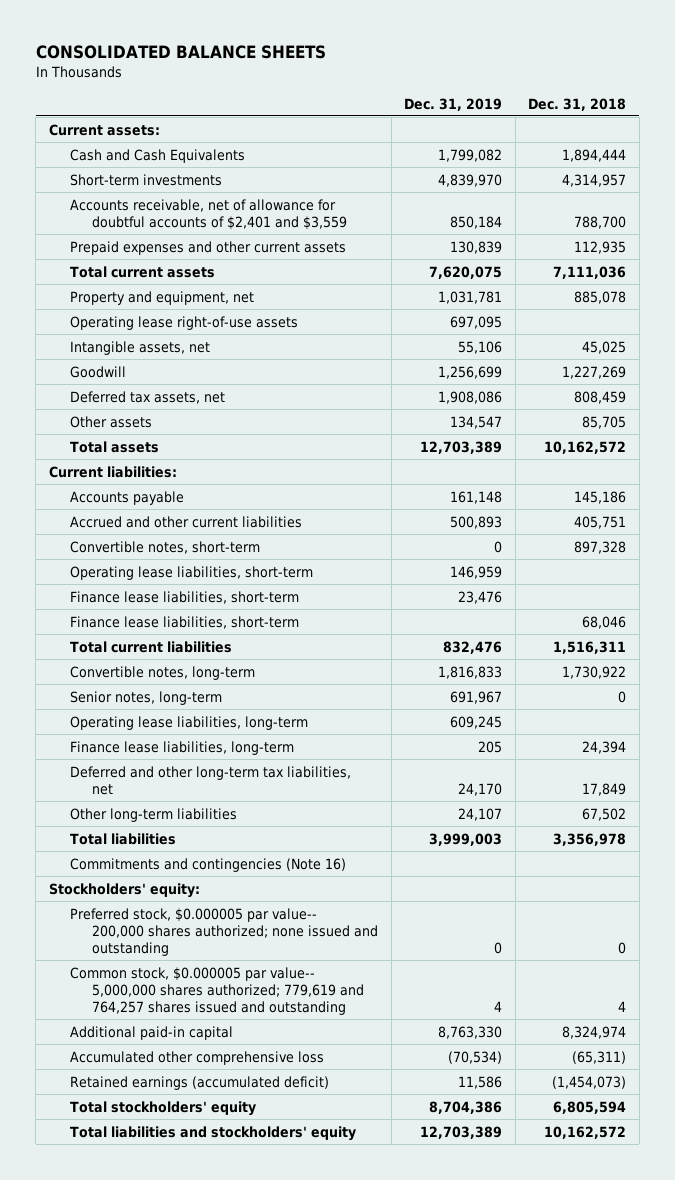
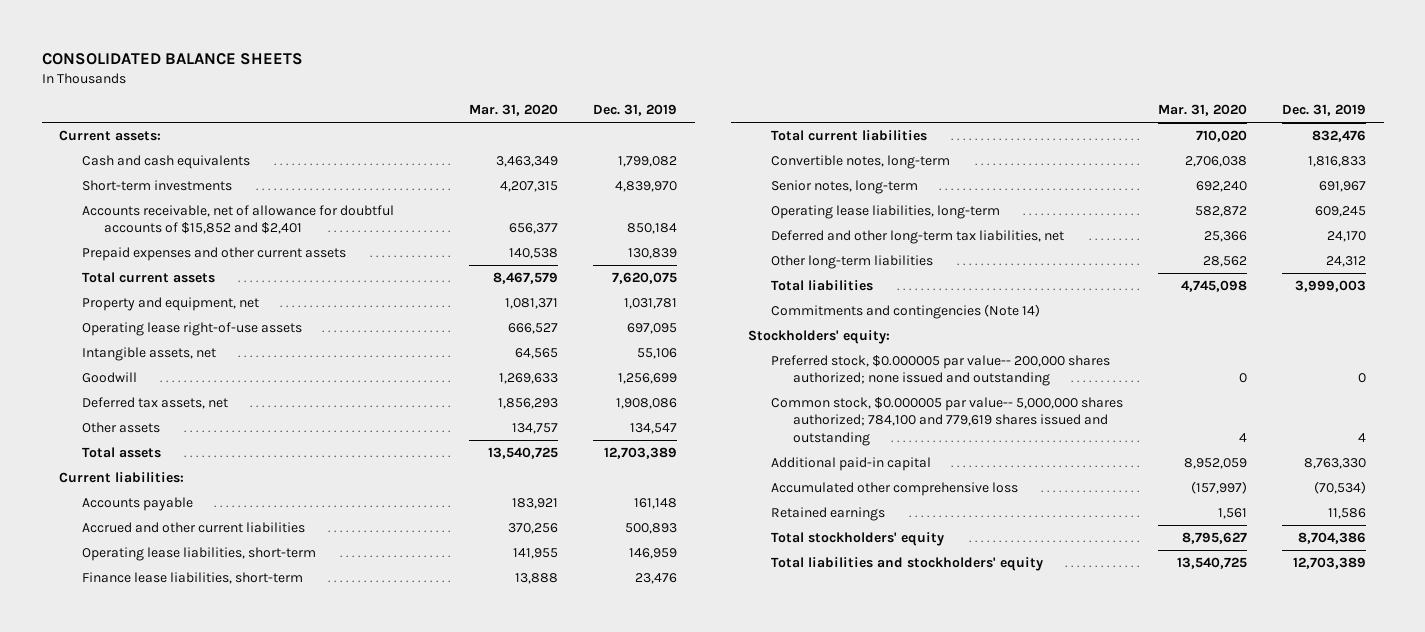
[528,97,627,111] Dec. 31, 2018 -> none
none -> [469,104,559,117] Mar. 31, 2020
[70,148,246,163] Cash and Cash Equivalents -> [81,155,250,170] Cash and cash equivalents
[70,198,348,230] Accounts receivable, net of allowance for doubtful accounts of $2,401 and $3,559 -> [81,205,394,235] Accounts receivable, net of allowance for doubtful accounts of $15,852 and $2,401
[70,540,261,554] Convertible notes, short-term -> none
[70,615,300,629] Finance lease liabilities, short-term -> none
[70,740,295,755] Finance lease liabilities, long-term -> none
[458,807,503,821] 24,107 -> [1326,256,1367,268] 24,312
[70,857,347,872] Commitments and contingencies (Note 16) -> [770,304,1040,320] Commitments and contingencies (Note 14)
[70,966,365,1016] Common stock, $0.000005 par value-- 5,000,000 shares authorized; 779,619 and 764,257 shares issued and outstanding -> [770,397,1123,446] Common stock, $0.000005 par value-- 5,000,000 shares authorized; 784,100 and 779,619 shares issued and outstanding
[70,1075,330,1090] Retained earnings (accumulated deficit) -> [770,507,885,522] Retained earnings

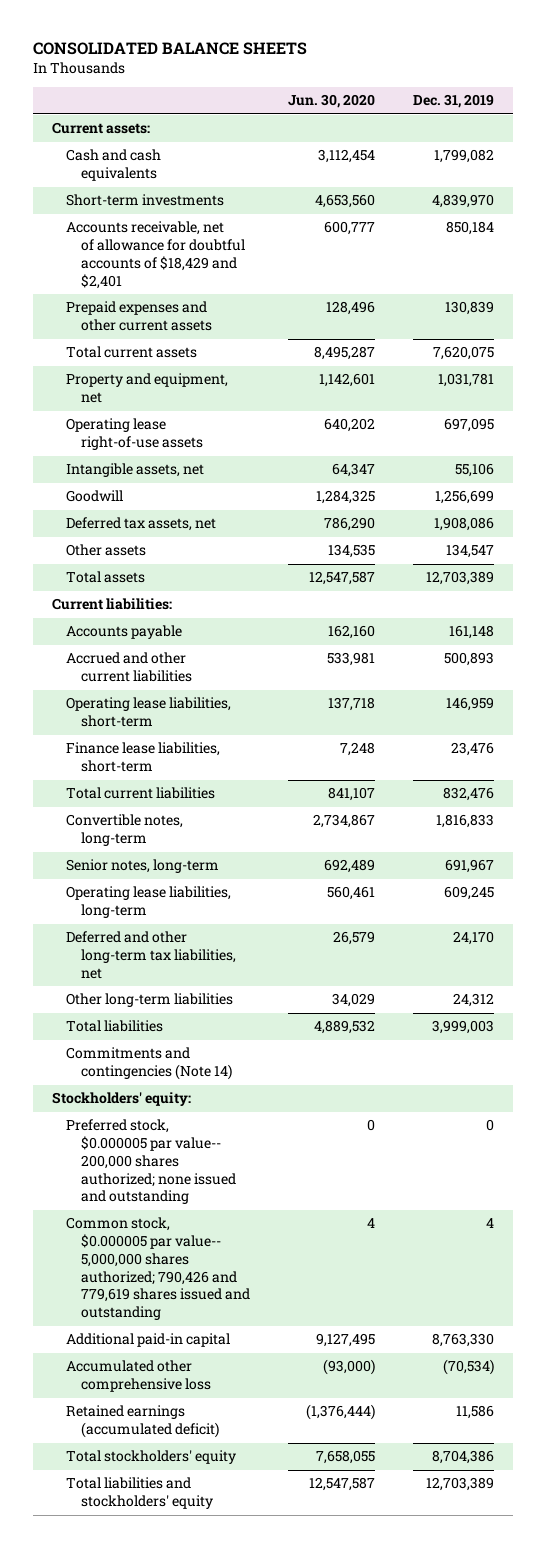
[469,104,559,117] Mar. 31, 2020 -> none
none -> [287,94,375,109] Jun. 30, 2020
[81,205,394,235] Accounts receivable, net of allowance for doubtful accounts of $15,852 and $2,401 -> [66,221,245,289] Accounts receivable, net of allowance for doubtful accounts of $18,429 and $2,401
[770,397,1123,446] Common stock, $0.000005 par value-- 5,000,000 shares authorized; 784,100 and 779,619 shares issued and outstanding -> [66,1217,250,1321] Common stock, $0.000005 par value-- 5,000,000 shares authorized; 790,426 and 779,619 shares issued and outstanding
[770,507,885,522] Retained earnings -> [66,1405,219,1439] Retained earnings (accumulated deficit)

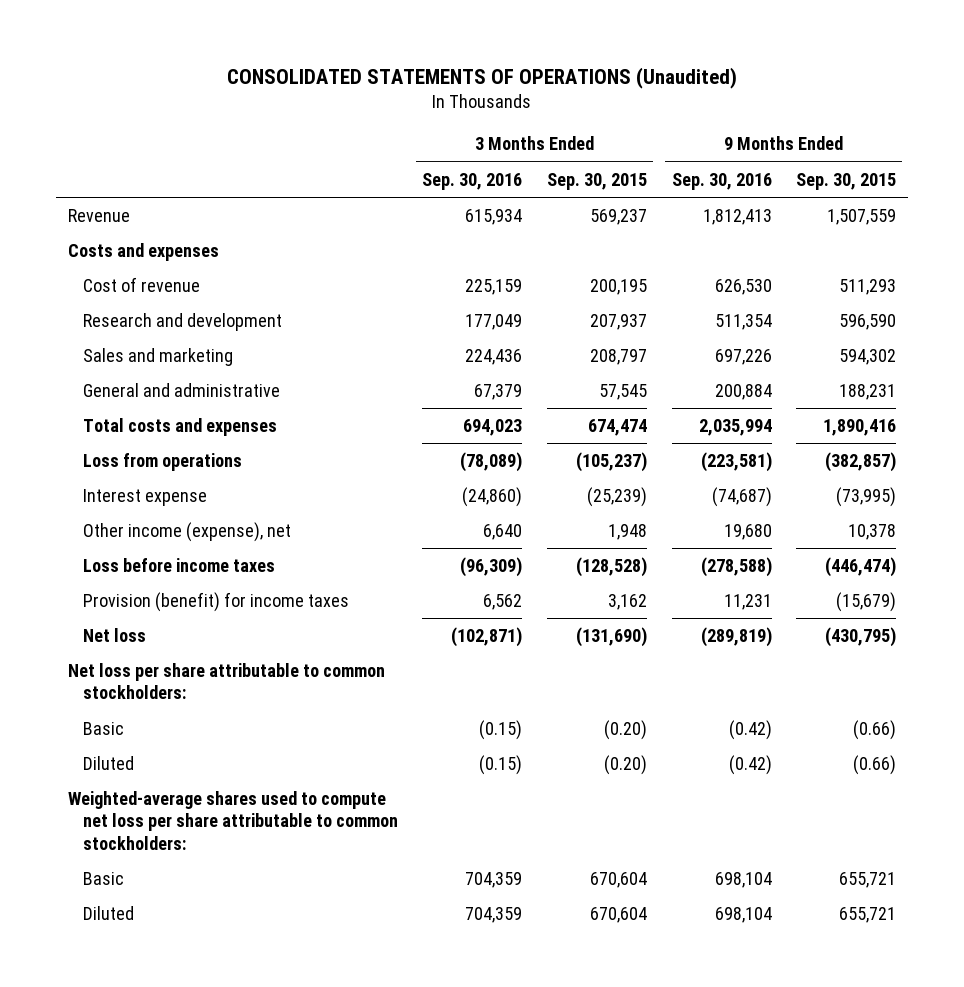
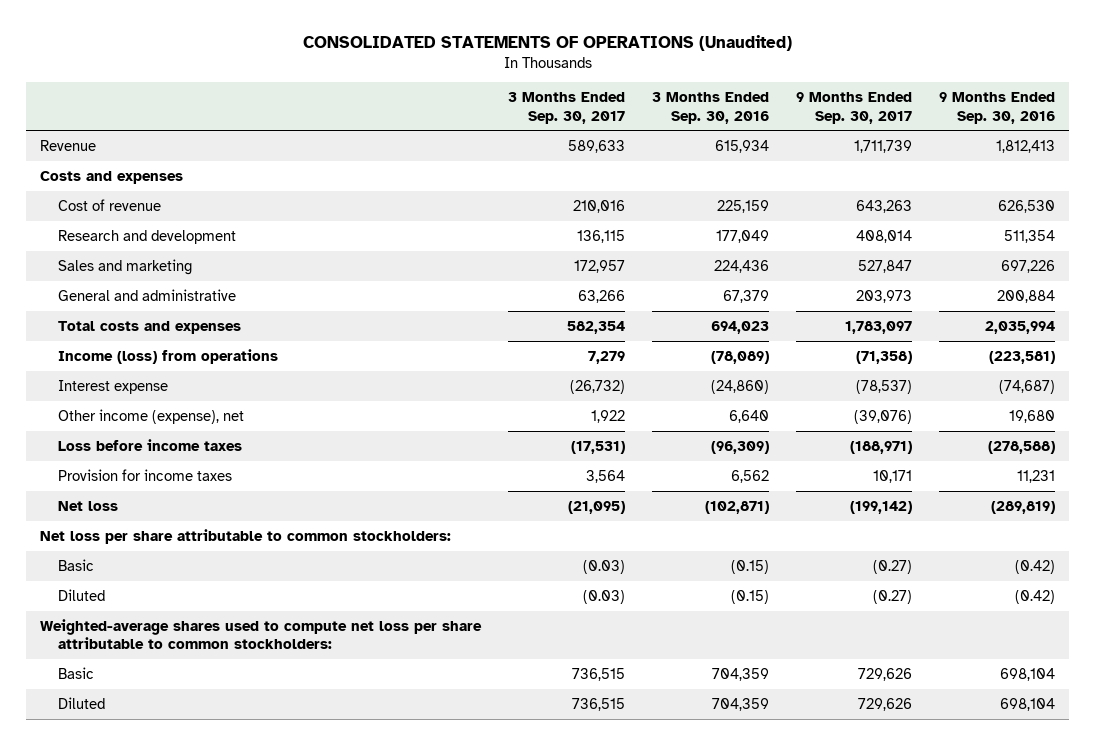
[546,172,647,190] Sep. 30, 2015 -> none
[796,172,897,190] Sep. 30, 2015 -> none
none -> [507,91,625,124] 3 Months Ended Sep. 30, 2017
none -> [796,91,913,124] 9 Months Ended Sep. 30, 2017
[82,453,242,472] Loss from operations -> [57,348,278,364] Income (loss) from operations
[82,592,349,613] Provision (benefit) for income taxes -> [57,468,232,481] Provision for income taxes

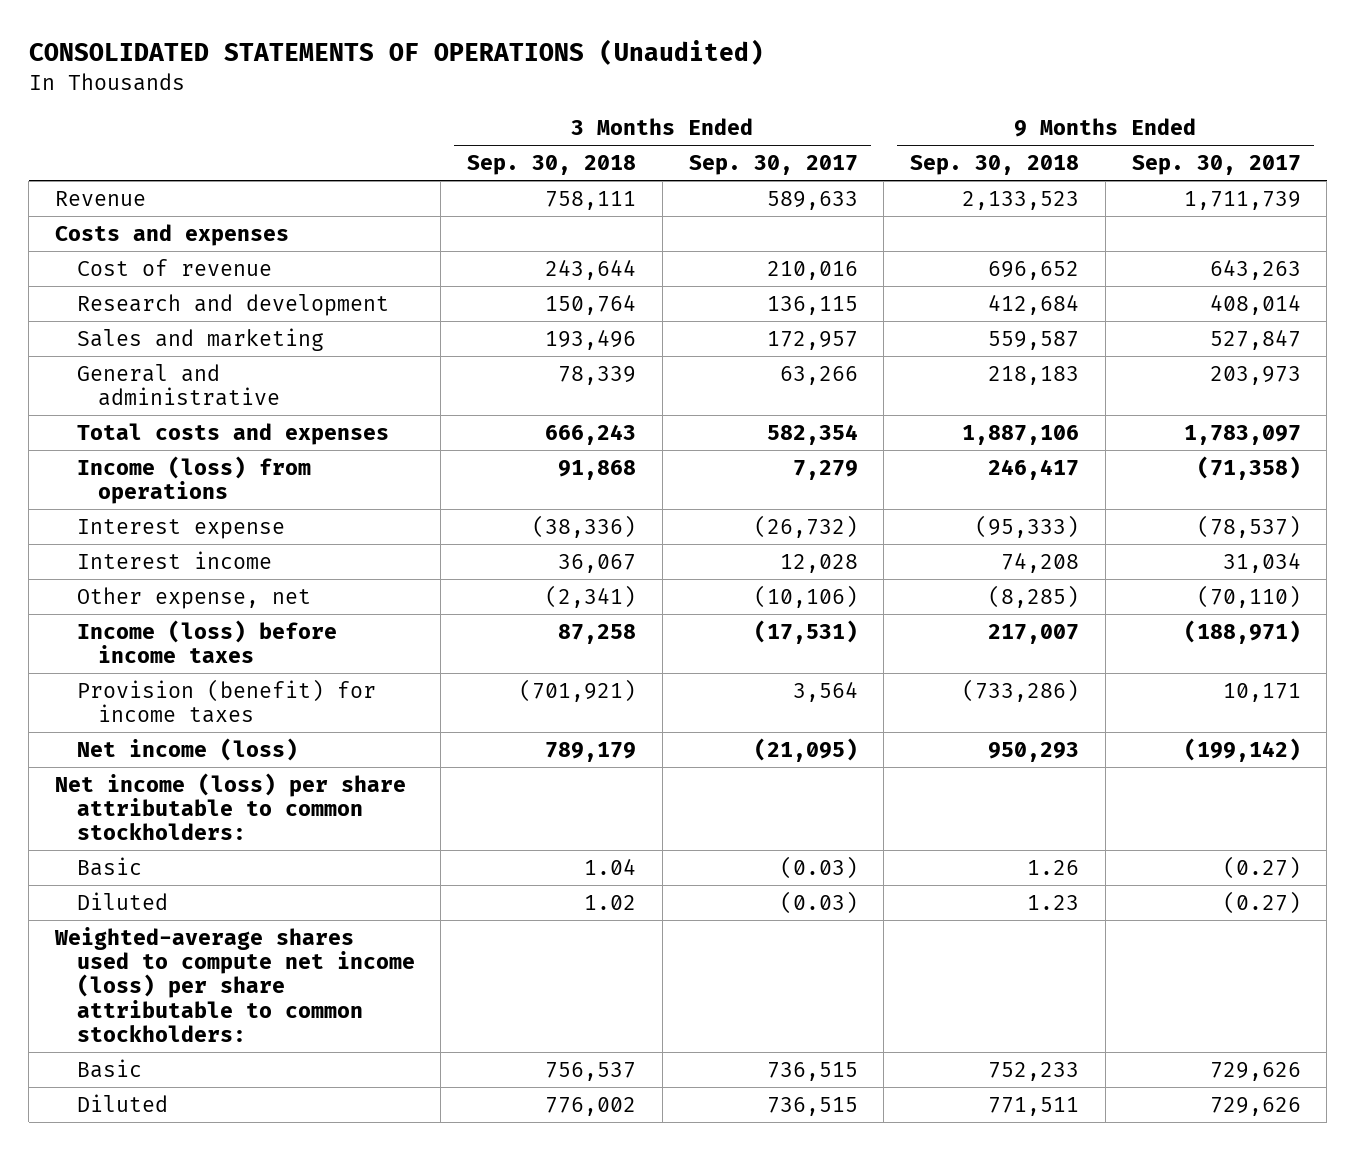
[652,91,770,124] 3 Months Ended Sep. 30, 2016 -> none
[939,91,1056,124] 9 Months Ended Sep. 30, 2016 -> none
none -> [467,155,637,176] Sep. 30, 2018
none -> [910,155,1080,176] Sep. 30, 2018
none -> [76,550,272,569] Interest income
[57,408,244,424] Other income (expense), net -> [76,586,311,609] Other expense, net
[590,409,625,423] 1,922 -> [753,584,858,608] (10,106)
[854,409,913,424] (39,076) -> [1196,584,1301,608] (70,110)
[57,438,242,451] Loss before income taxes -> [76,619,337,664] Income (loss) before income taxes
[57,468,232,481] Provision for income taxes -> [76,678,376,724] Provision (benefit) for income taxes
[57,500,118,511] Net loss -> [76,737,298,761] Net income (loss)
[39,528,451,544] Net loss per share attributable to common stockholders: -> [55,772,407,841] Net income (loss) per share attributable to common stockholders:
[39,618,482,650] Weighted-average shares used to compute net loss per share attributable to common stockholders: -> [54,926,415,1042] Weighted-average shares used to compute net income (loss) per share attributable to common stockholders:

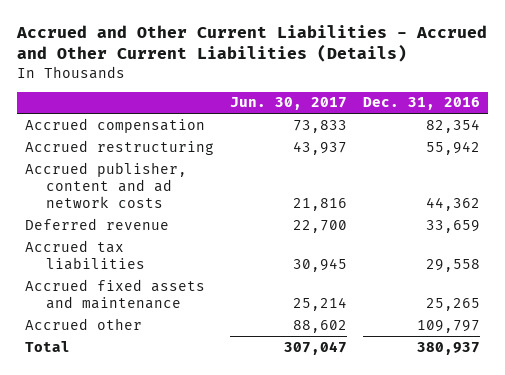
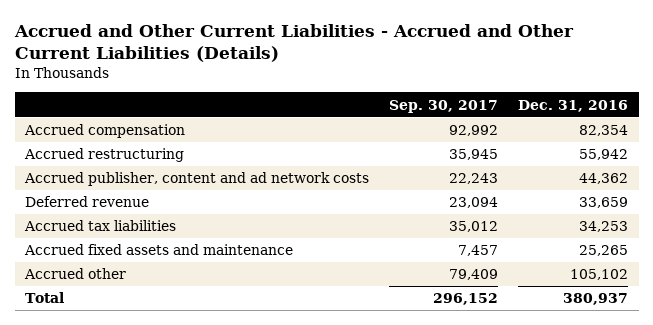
[229,97,347,111] Jun. 30, 2017 -> none
none -> [389,99,499,113] Sep. 30, 2017
[426,258,481,272] 29,558 -> [579,221,629,233] 34,253
[417,319,481,333] 109,797 -> [570,269,629,281] 105,102

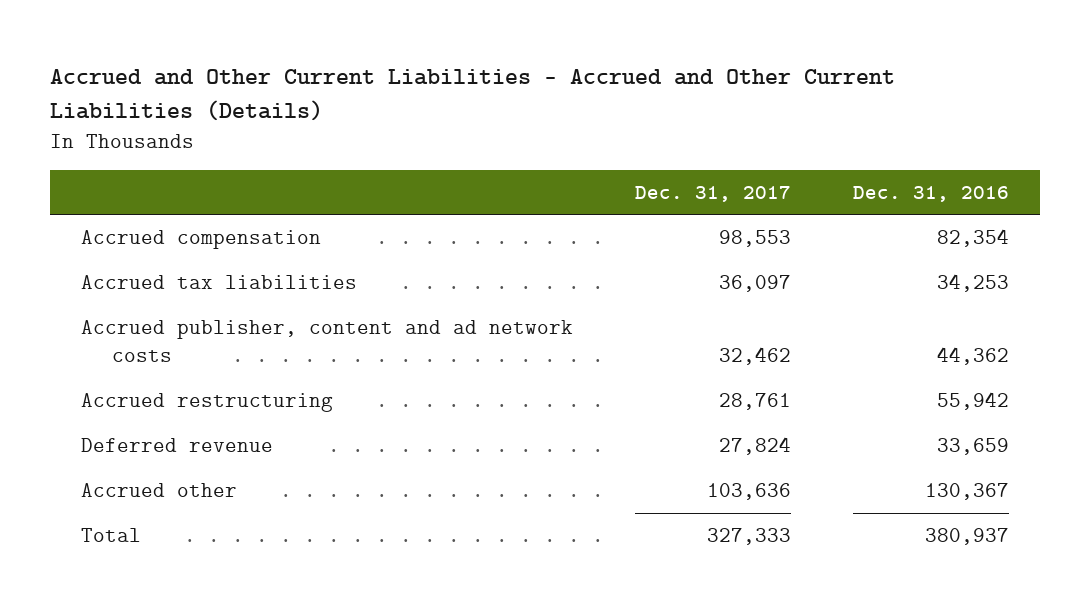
[389,99,499,113] Sep. 30, 2017 -> none
none -> [635,185,792,202] Dec. 31, 2017
[23,220,176,232] Accrued tax liabilities -> [81,274,358,289] Accrued tax liabilities
[23,148,184,163] Accrued restructuring -> [81,392,334,412] Accrued restructuring
[23,244,293,256] Accrued fixed assets and maintenance -> none
[570,269,629,281] 105,102 -> [925,482,1010,500] 130,367

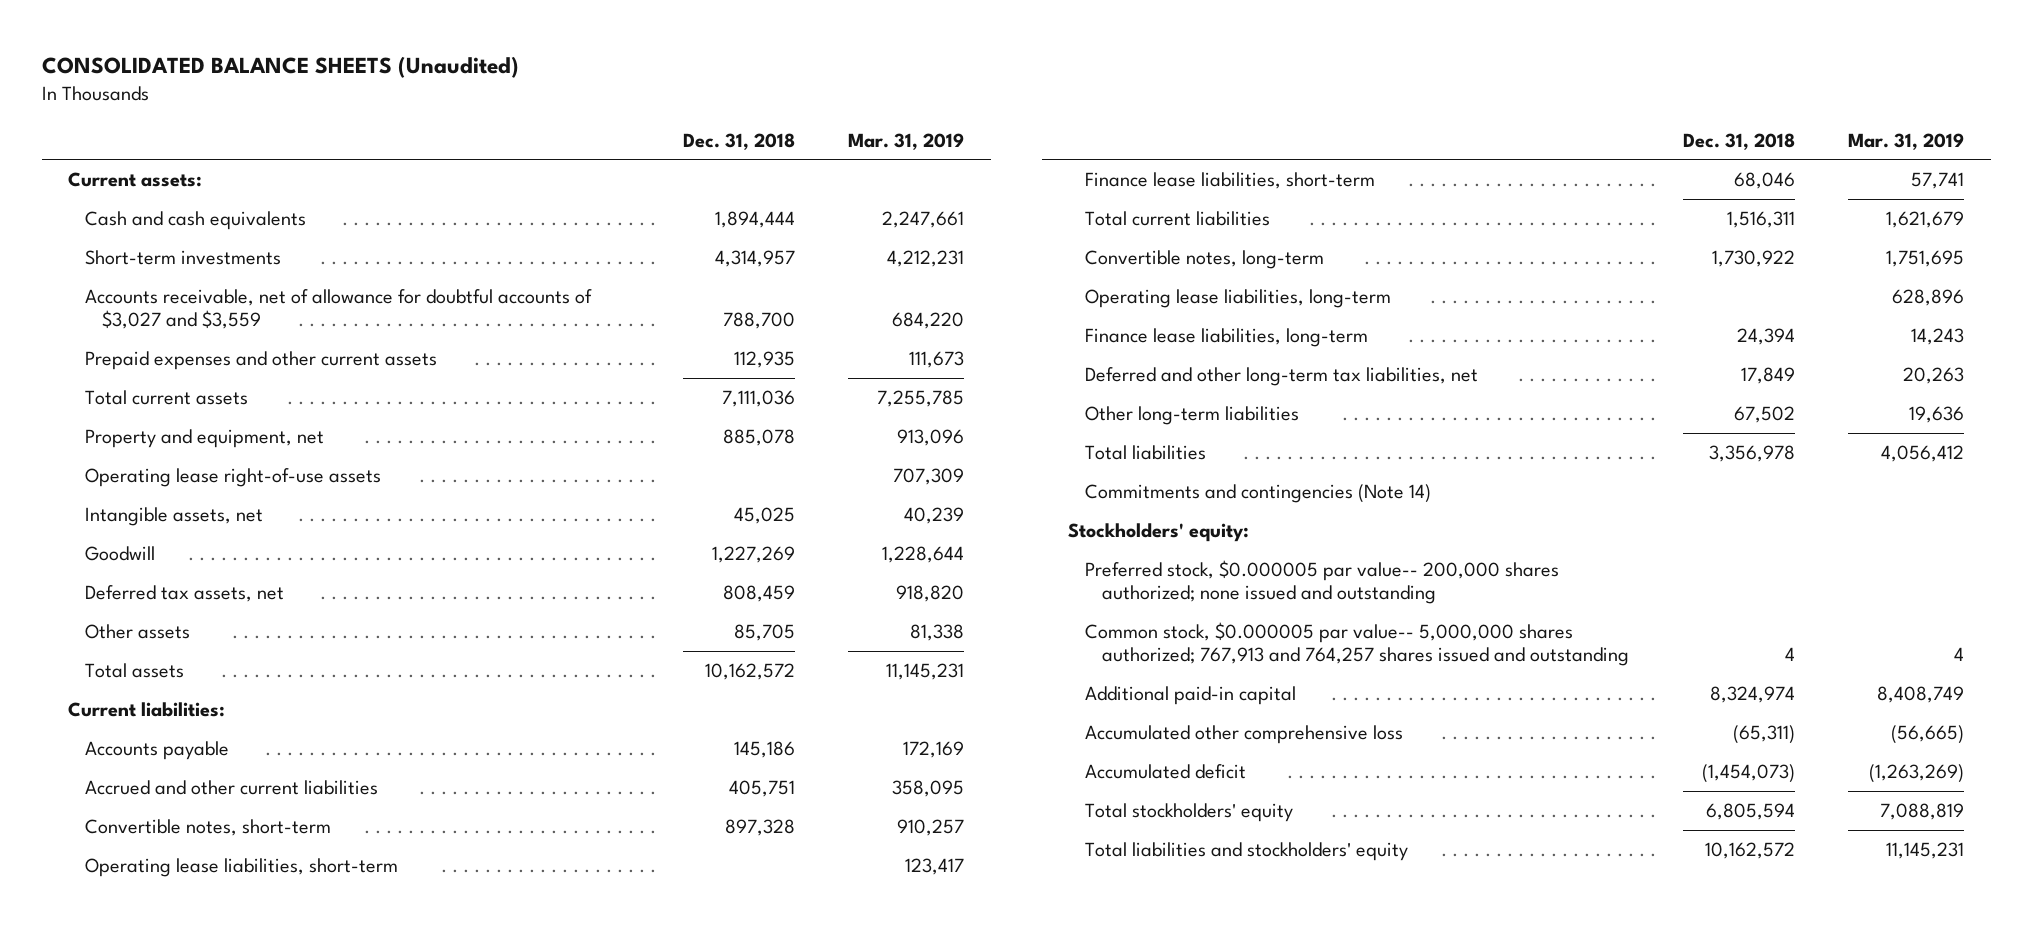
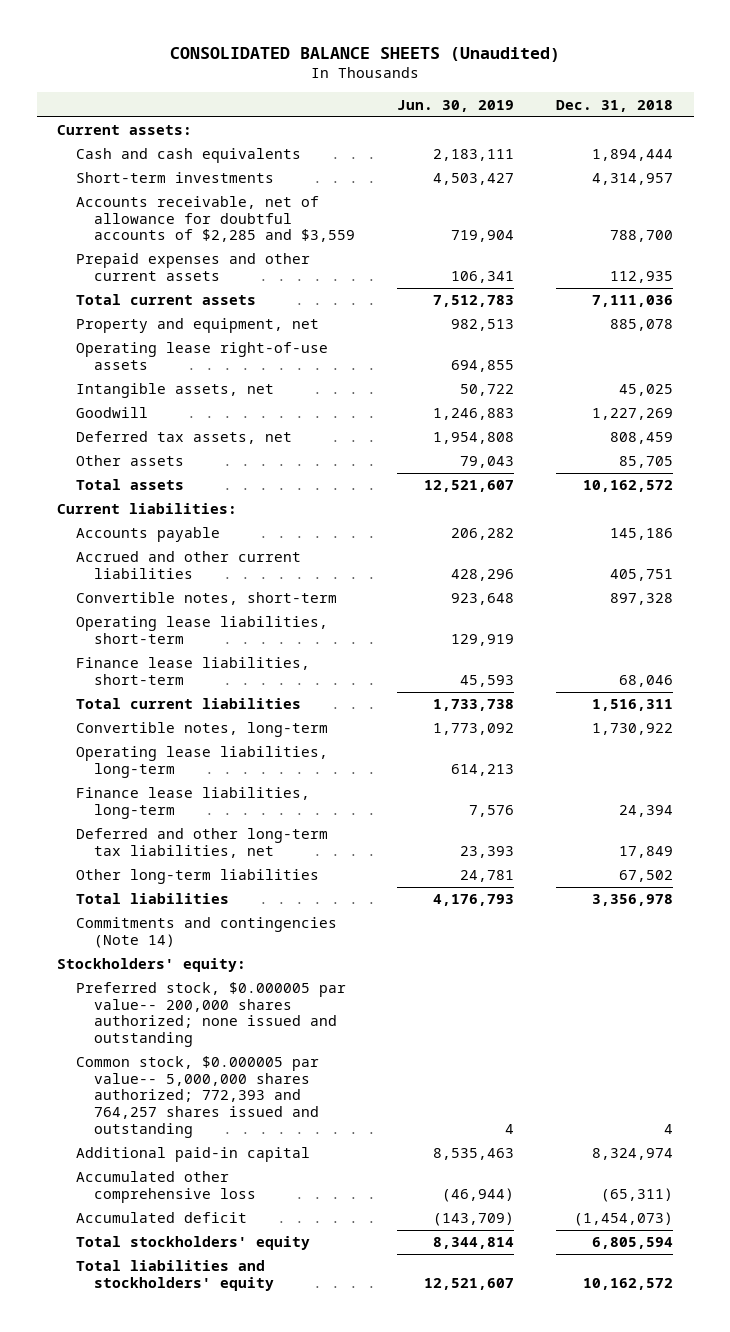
[848,132,965,150] Mar. 31, 2019 -> none
none -> [397,99,515,112] Jun. 30, 2019
[85,289,593,330] Accounts receivable, net of allowance for doubtful accounts of $3,027 and $3,559 -> [75,196,356,243] Accounts receivable, net of allowance for doubtful accounts of $2,285 and $3,559
[1085,622,1629,667] Common stock, $0.000005 par value-- 5,000,000 shares authorized; 767,913 and 764,257 shares issued and outstanding -> [75,1056,320,1138] Common stock, $0.000005 par value-- 5,000,000 shares authorized; 772,393 and 764,257 shares issued and outstanding

